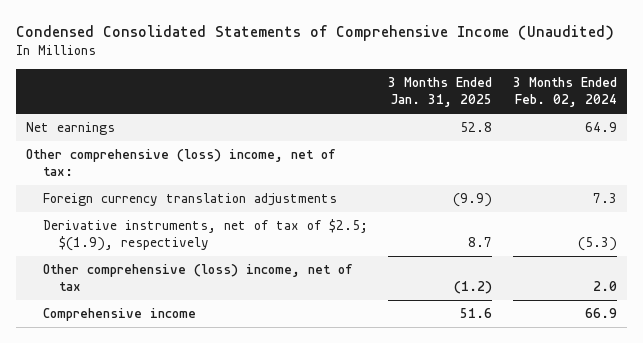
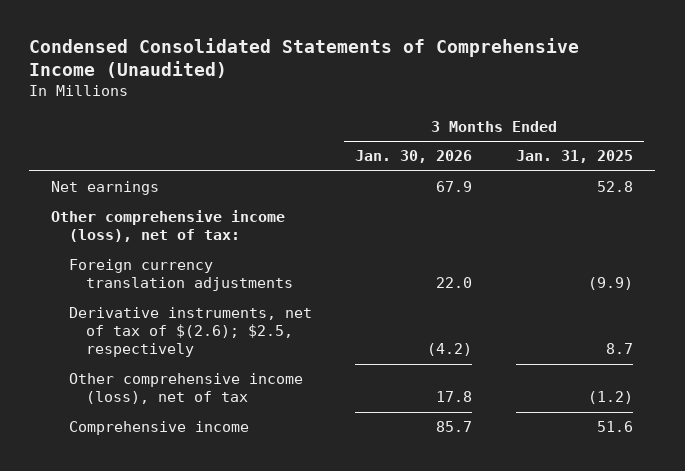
[512,77,617,108] 3 Months Ended Feb. 02, 2024 -> none
none -> [355,150,473,164] Jan. 30, 2026
[26,149,336,177] Other comprehensive (loss) income, net of tax: -> [51,210,286,243] Other comprehensive income (loss), net of tax:
[42,219,368,252] Derivative instruments, net of tax of $2.5; $(1.9), respectively -> [68,307,312,358] Derivative instruments, net of tax of $(2.6); $2.5, respectively
[42,264,352,292] Other comprehensive (loss) income, net of tax -> [68,373,303,405] Other comprehensive income (loss), net of tax

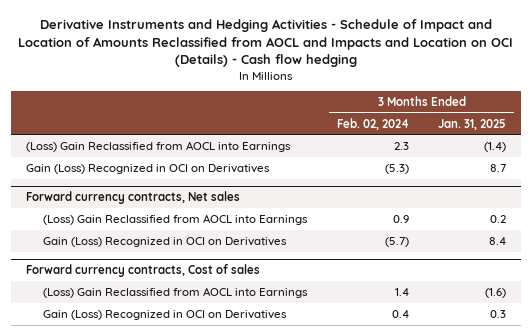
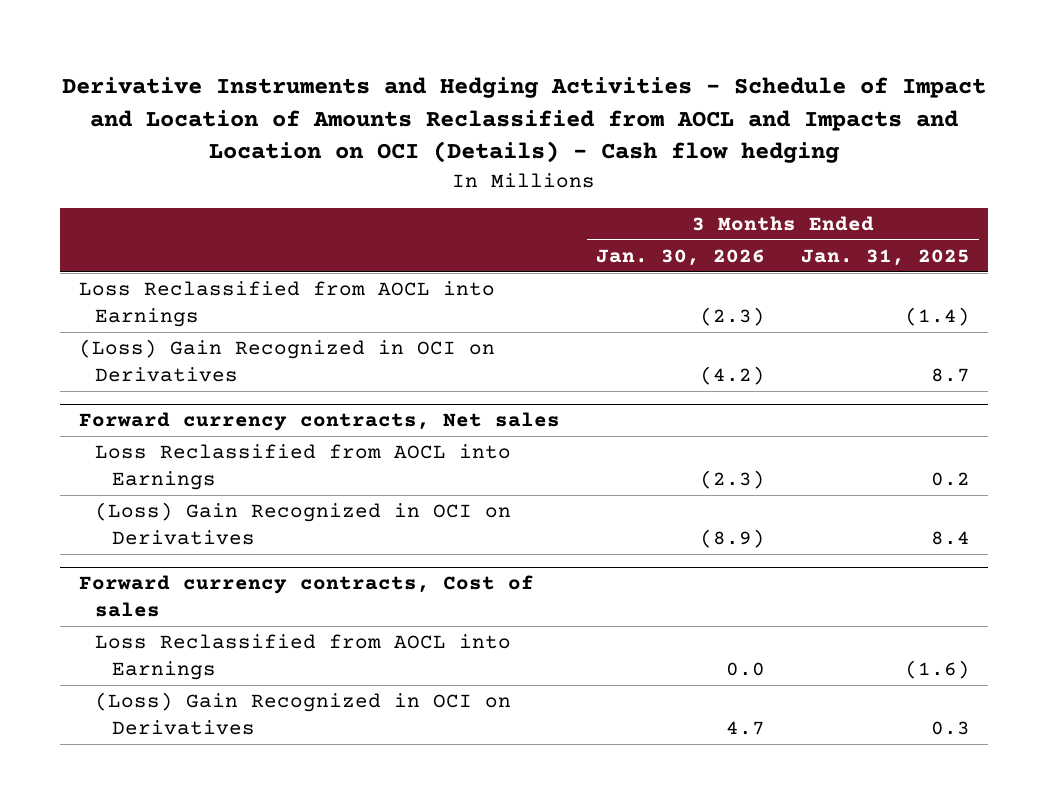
[336,117,409,130] Feb. 02, 2024 -> none
none -> [595,248,765,266] Jan. 30, 2026
[25,140,291,152] (Loss) Gain Reclassified from AOCL into Earnings -> [78,281,495,327] Loss Reclassified from AOCL into Earnings
[25,163,270,174] Gain (Loss) Recognized in OCI on Derivatives -> [78,339,495,382] (Loss) Gain Recognized in OCI on Derivatives
[43,213,309,225] (Loss) Gain Reclassified from AOCL into Earnings -> [95,444,512,490] Loss Reclassified from AOCL into Earnings
[43,236,288,247] Gain (Loss) Recognized in OCI on Derivatives -> [95,502,512,545] (Loss) Gain Recognized in OCI on Derivatives
[43,286,309,298] (Loss) Gain Reclassified from AOCL into Earnings -> [95,634,512,680] Loss Reclassified from AOCL into Earnings
[43,309,288,320] Gain (Loss) Recognized in OCI on Derivatives -> [95,692,512,735] (Loss) Gain Recognized in OCI on Derivatives

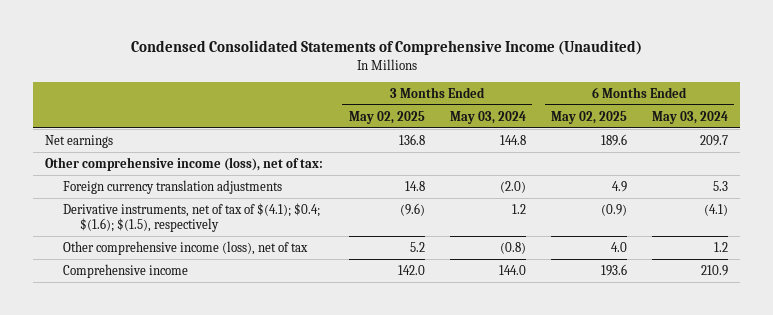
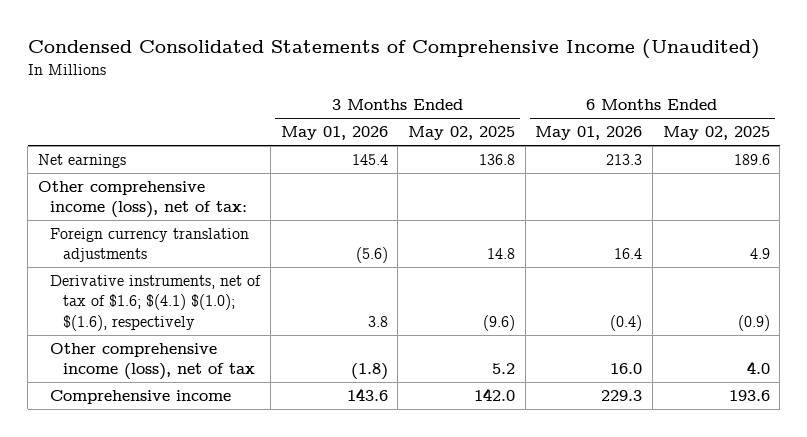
[449,110,526,124] May 03, 2024 -> none
[651,110,728,124] May 03, 2024 -> none
none -> [280,126,388,141] May 01, 2026
none -> [535,126,643,141] May 01, 2026
[62,202,320,233] Derivative instruments, net of tax of $(4.1); $0.4; $(1.6); $(1.5), respectively -> [50,275,262,331] Derivative instruments, net of tax of $1.6; $(4.1) $(1.0); $(1.6), respectively

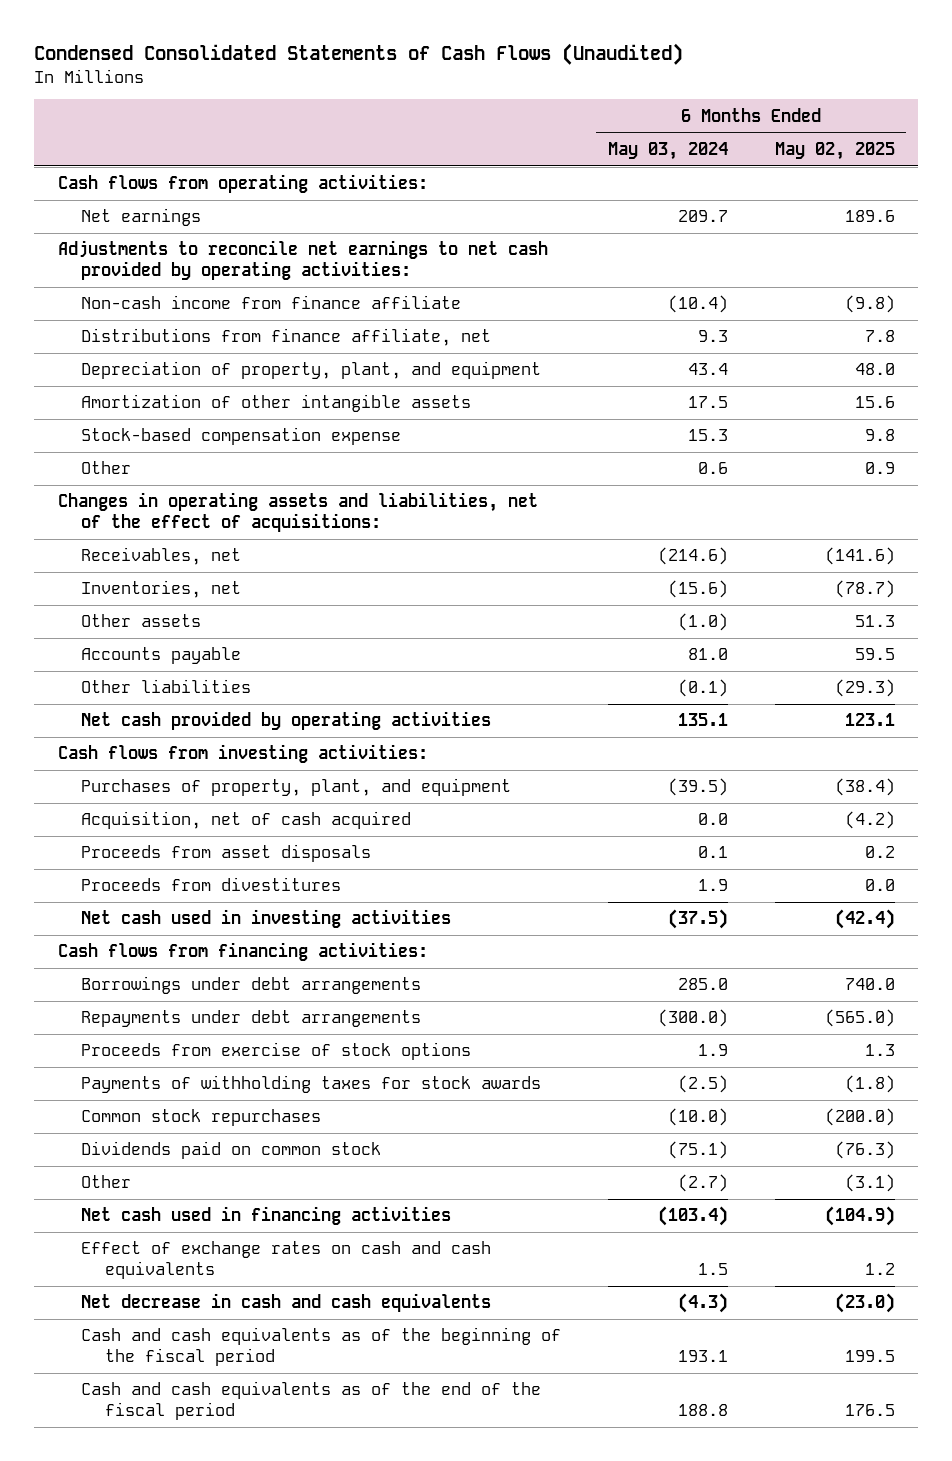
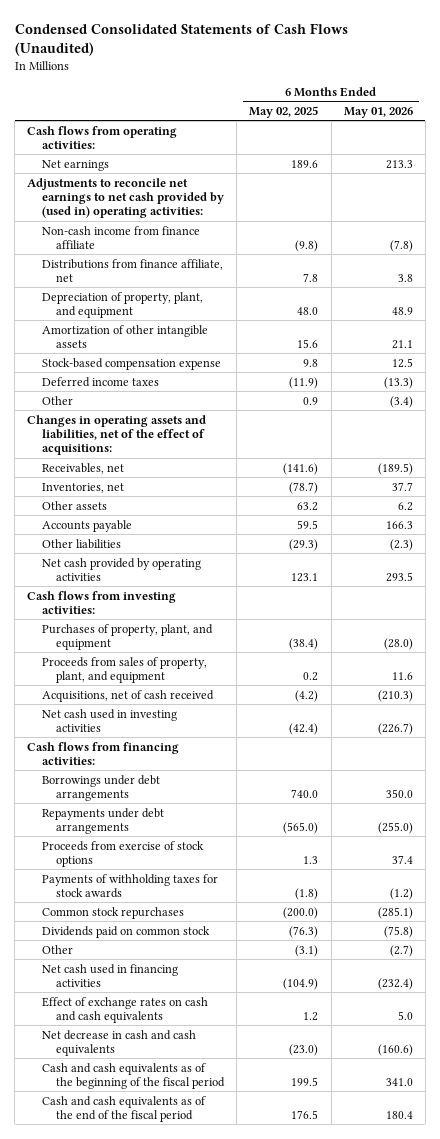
[607,142,728,161] May 03, 2024 -> none
none -> [343,107,413,119] May 01, 2026
[57,240,548,281] Adjustments to reconcile net earnings to net cash provided by operating activities: -> [27,177,224,219] Adjustments to reconcile net earnings to net cash provided by (used in) operating activities:
none -> [41,376,159,387] Deferred income taxes
[854,615,895,628] 51.3 -> [297,501,319,511] 63.2
[81,844,372,863] Proceeds from asset disposals -> none
[81,877,342,892] Proceeds from divestitures -> none
none -> [41,656,207,683] Proceeds from sales of property, plant, and equipment
[81,811,412,830] Acquisition, net of cash acquired -> [41,689,214,702] Acquisitions, net of cash received

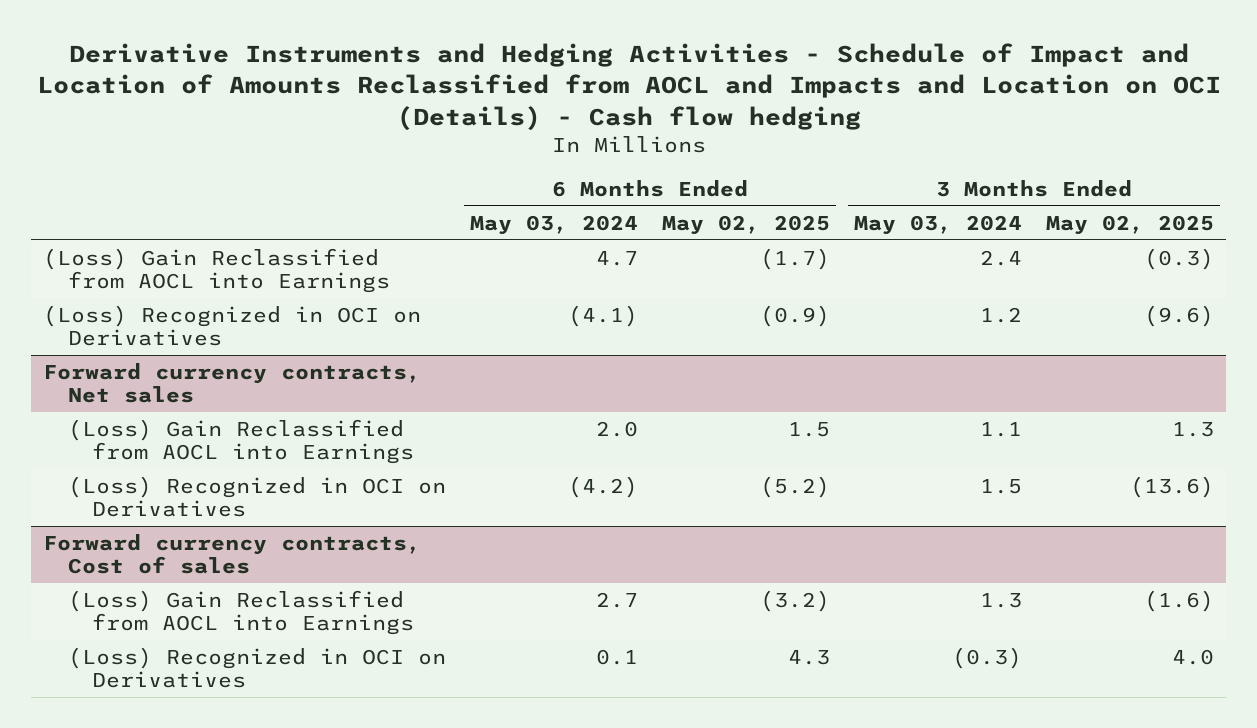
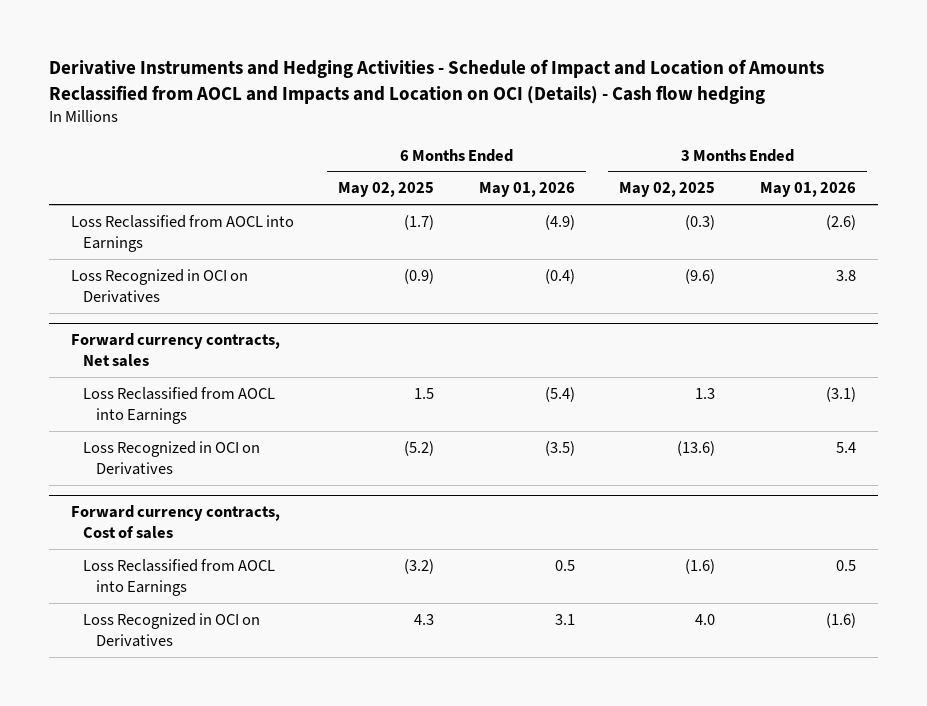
[469,214,638,235] May 03, 2024 -> none
[853,214,1022,235] May 03, 2024 -> none
none -> [478,182,575,198] May 01, 2026
none -> [759,182,856,198] May 01, 2026
[43,248,390,294] (Loss) Gain Reclassified from AOCL into Earnings -> [70,214,294,252] Loss Reclassified from AOCL into Earnings
[43,305,422,347] (Loss) Recognized in OCI on Derivatives -> [70,268,248,303] Loss Recognized in OCI on Derivatives
[67,419,414,465] (Loss) Gain Reclassified from AOCL into Earnings -> [83,386,276,424] Loss Reclassified from AOCL into Earnings
[67,476,446,518] (Loss) Recognized in OCI on Derivatives -> [83,440,261,475] Loss Recognized in OCI on Derivatives
[67,590,414,636] (Loss) Gain Reclassified from AOCL into Earnings -> [83,558,276,596] Loss Reclassified from AOCL into Earnings
[67,647,446,689] (Loss) Recognized in OCI on Derivatives -> [83,612,261,647] Loss Recognized in OCI on Derivatives

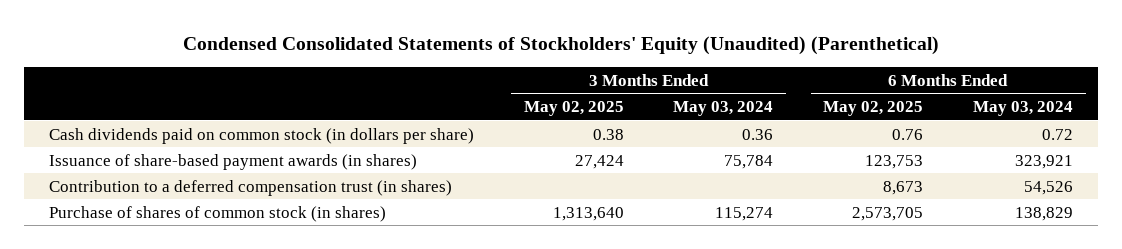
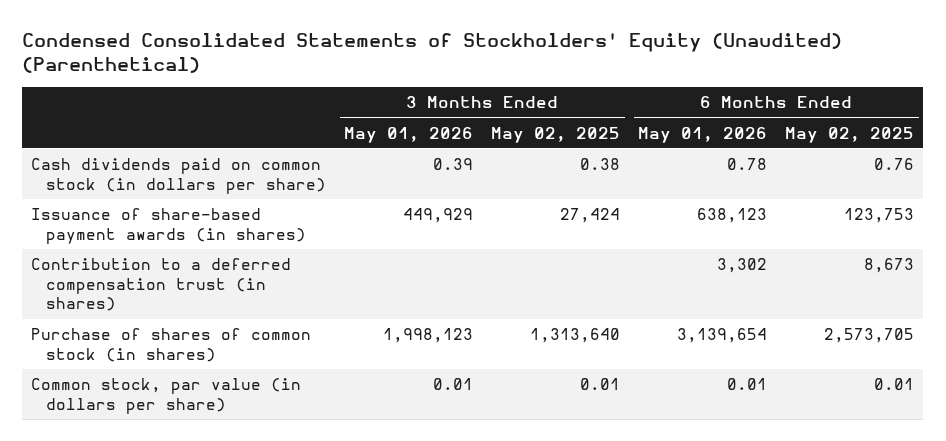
[673,101,774,117] May 03, 2024 -> none
[973,101,1074,117] May 03, 2024 -> none
none -> [344,126,474,143] May 01, 2026
none -> [638,126,768,143] May 01, 2026
none -> [31,378,302,414] Common stock, par value (in dollars per share)

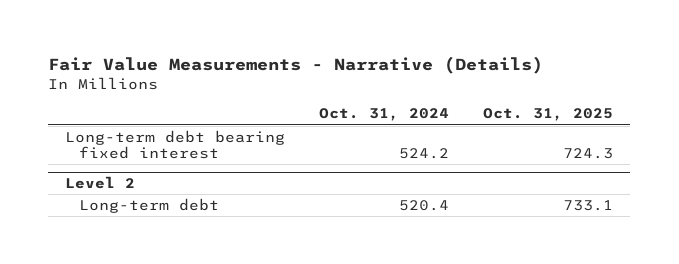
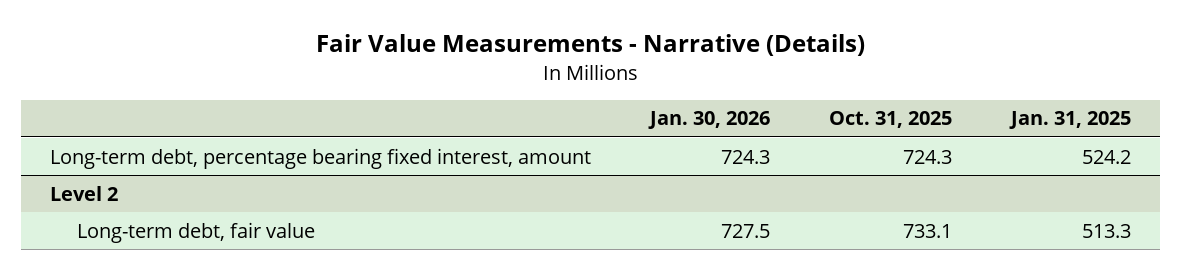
[319,108,450,122] Oct. 31, 2024 -> none
none -> [648,111,771,130] Jan. 30, 2026
none -> [1008,111,1131,130] Jan. 31, 2025
[65,129,286,160] Long-term debt bearing fixed interest -> [50,147,592,169] Long-term debt, percentage bearing fixed interest, amount
[78,197,219,213] Long-term debt -> [76,221,315,243] Long-term debt, fair value

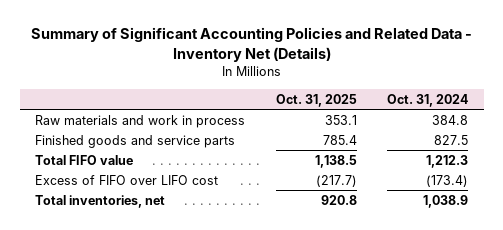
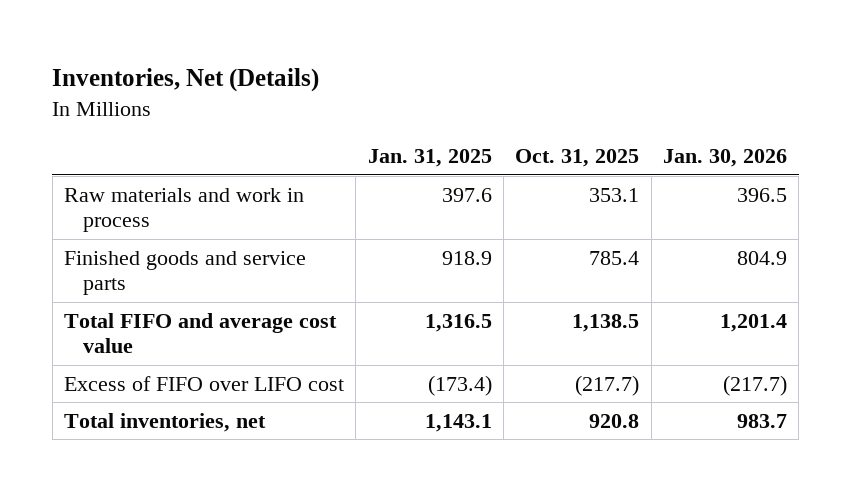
[30,27,472,63] Summary of Significant Accounting Policies and Related Data - Inventory Net (Details) -> [52,68,320,93] Inventories, Net (Details)
[387,93,469,107] Oct. 31, 2024 -> none
none -> [367,149,492,168] Jan. 31, 2025
none -> [662,149,787,168] Jan. 30, 2026
[35,154,134,165] Total FIFO value -> [64,312,338,354] Total FIFO and average cost value

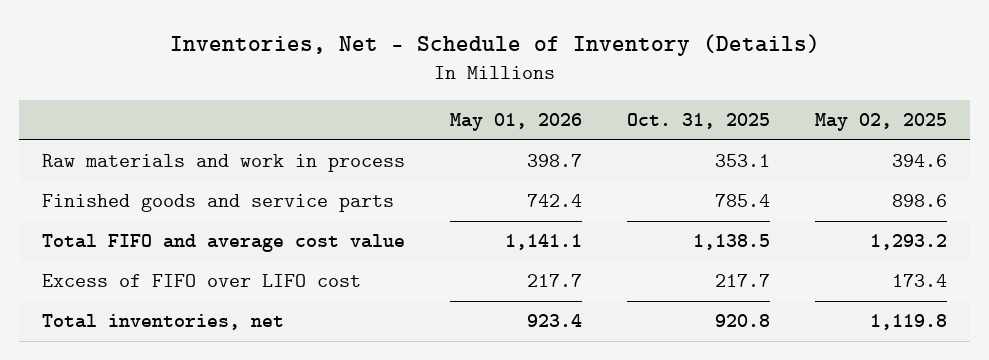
[52,68,320,93] Inventories, Net (Details) -> [169,34,820,57] Inventories, Net - Schedule of Inventory (Details)
[367,149,492,168] Jan. 31, 2025 -> none
[662,149,787,168] Jan. 30, 2026 -> none
none -> [450,112,583,131] May 01, 2026
none -> [815,112,948,131] May 02, 2025
[575,374,640,396] (217.7) -> [715,274,771,288] 217.7

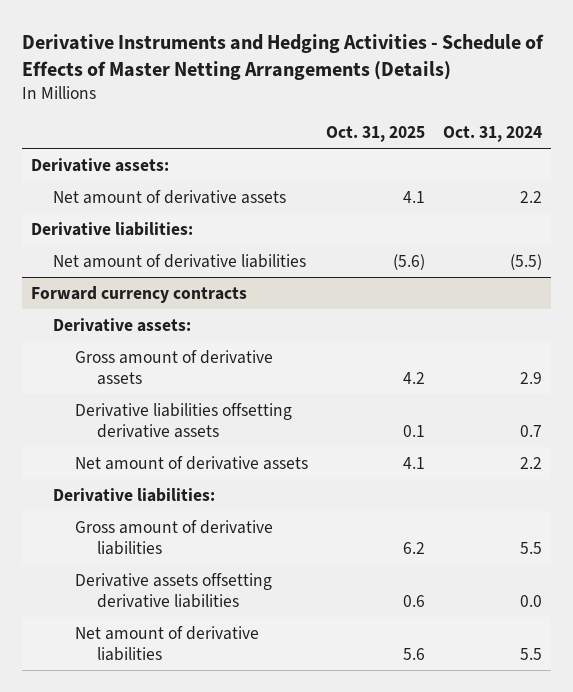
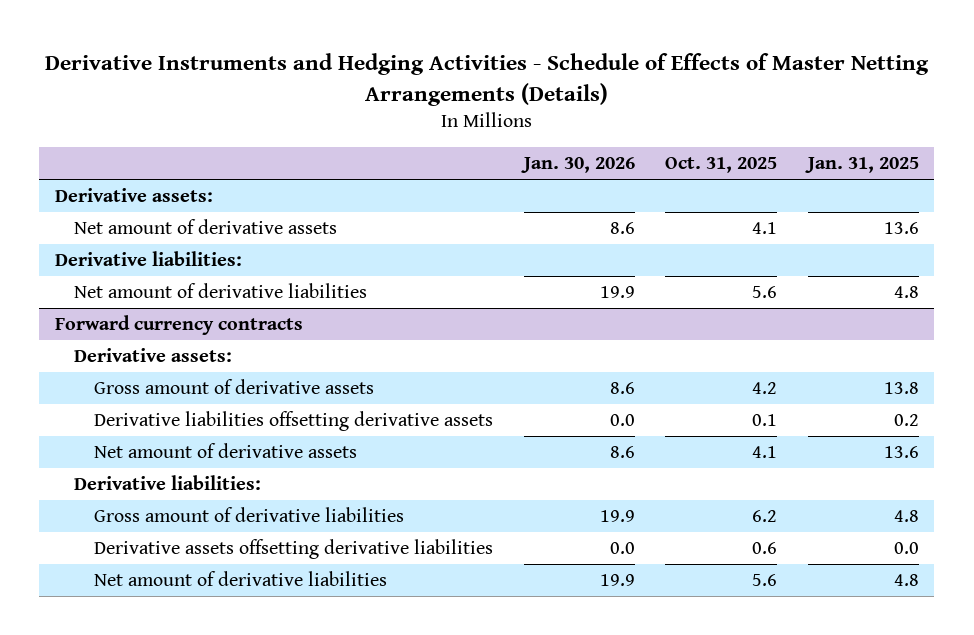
[443,125,543,142] Oct. 31, 2024 -> none
none -> [520,157,635,174] Jan. 30, 2026
none -> [805,157,920,174] Jan. 31, 2025
[393,253,426,270] (5.6) -> [752,286,778,299] 5.6

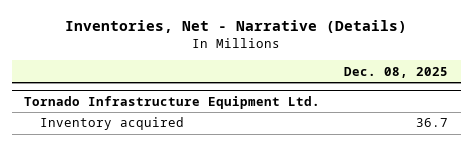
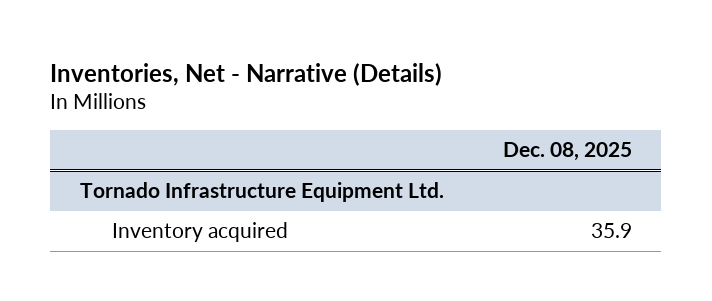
[416,118,449,128] 36.7 -> [590,223,632,239] 35.9

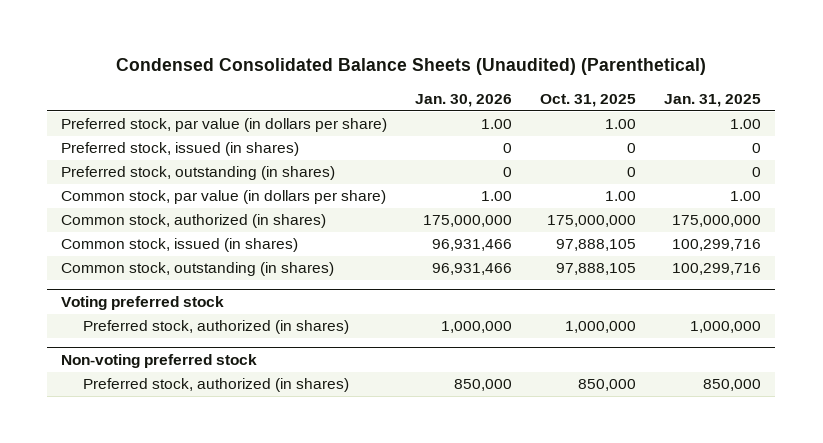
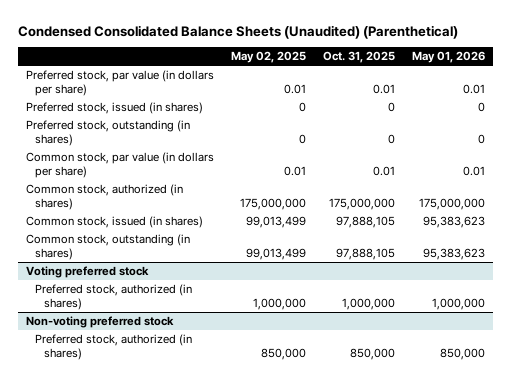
[415,94,513,108] Jan. 30, 2026 -> none
[664,94,762,108] Jan. 31, 2025 -> none
none -> [230,51,306,64] May 02, 2025
none -> [411,51,485,64] May 01, 2026
[605,119,637,130] 1.00 -> [372,83,395,94] 0.01
[605,191,637,202] 1.00 -> [372,165,395,176] 0.01

